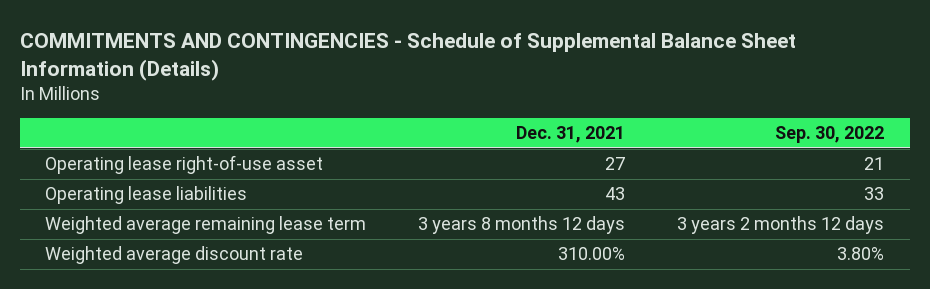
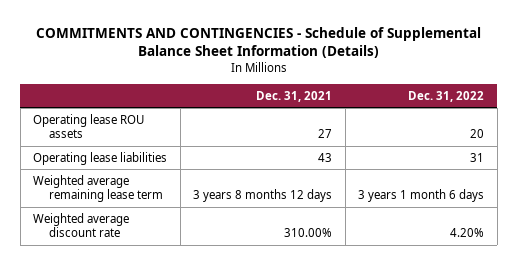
[775,126,885,144] Sep. 30, 2022 -> none
none -> [408,90,485,102] Dec. 31, 2022
[45,155,324,175] Operating lease right-of-use asset -> [33,113,145,139] Operating lease ROU assets

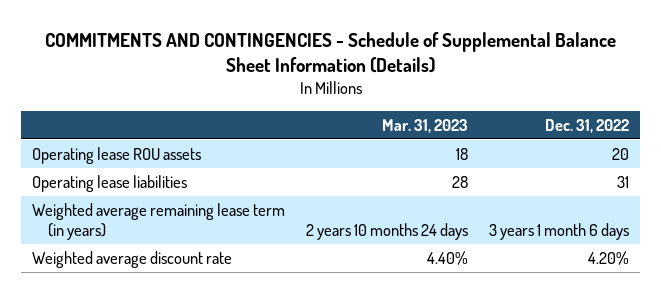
[256,90,333,102] Dec. 31, 2021 -> none
none -> [382,118,469,133] Mar. 31, 2023
[33,174,164,203] Weighted average remaining lease term -> [31,203,285,240] Weighted average remaining lease term (in years)

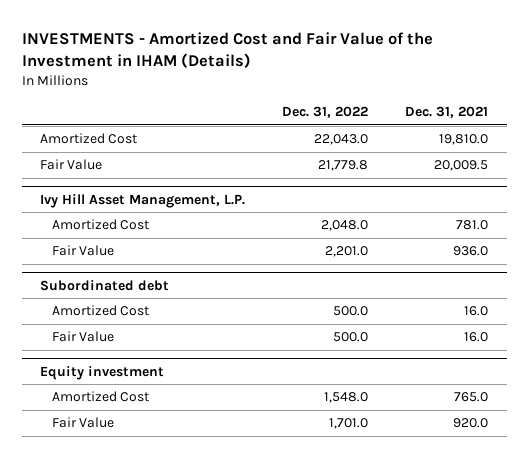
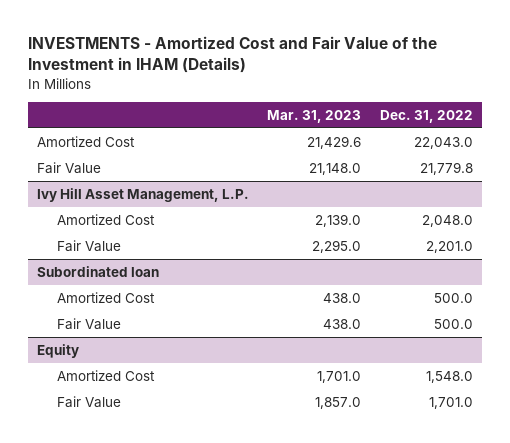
[405,106,489,119] Dec. 31, 2021 -> none
none -> [267,110,362,124] Mar. 31, 2023
[40,279,170,291] Subordinated debt -> [36,265,159,277] Subordinated loan
[40,365,165,380] Equity investment -> [36,343,79,358] Equity

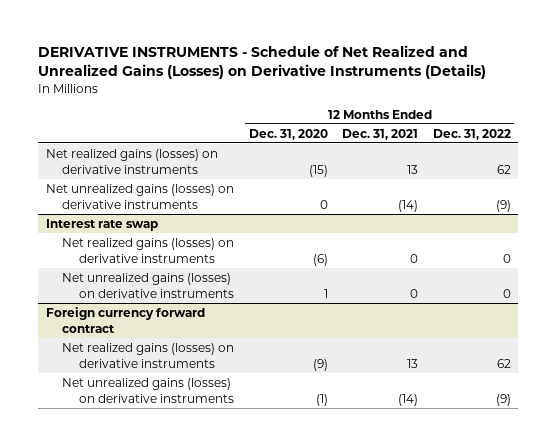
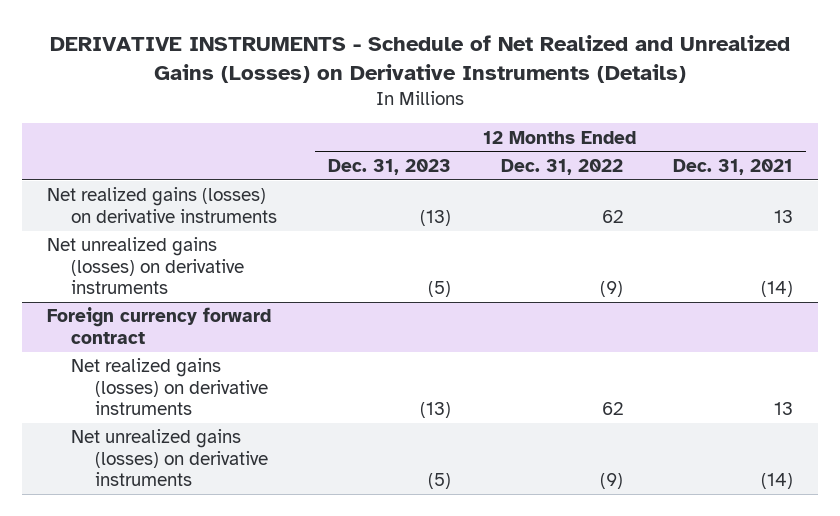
[248,128,328,140] Dec. 31, 2020 -> none
none -> [327,158,451,175] Dec. 31, 2023
[45,218,158,231] Interest rate swap -> none
[62,237,235,263] Net realized gains (losses) on derivative instruments -> none
[62,272,235,298] Net unrealized gains (losses) on derivative instruments -> none

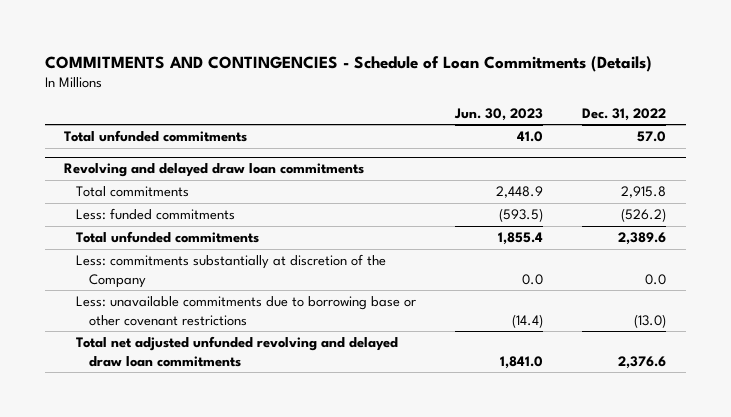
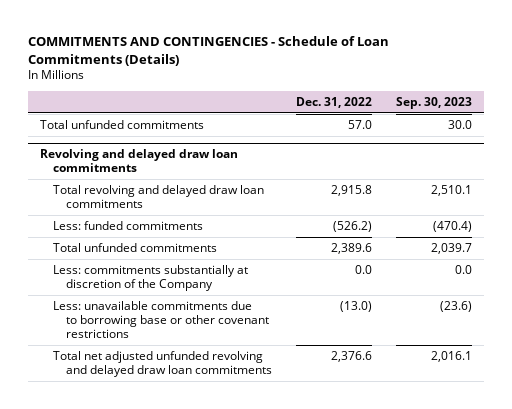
[454,107,544,121] Jun. 30, 2023 -> none
none -> [395,96,472,109] Sep. 30, 2023
[76,186,190,198] Total commitments -> [52,185,264,209] Total revolving and delayed draw loan commitments

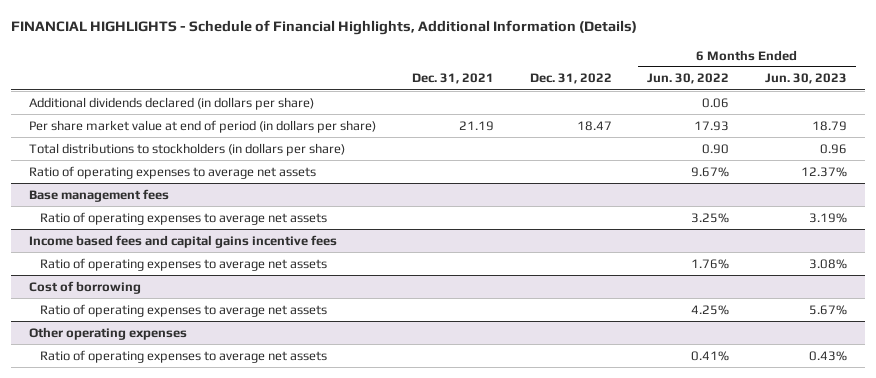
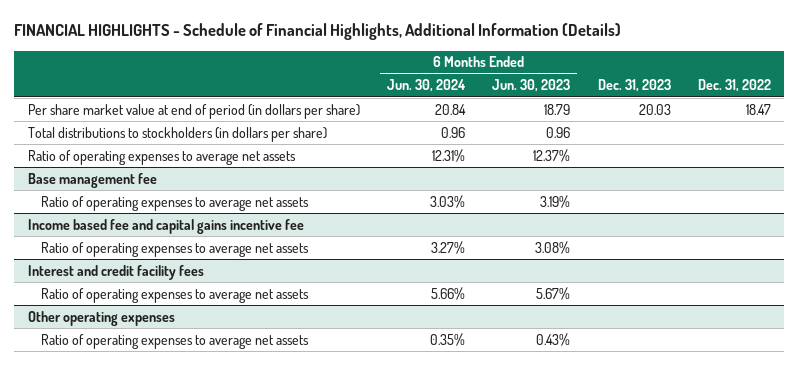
[411,73,494,85] Dec. 31, 2021 -> none
[647,73,730,85] Jun. 30, 2022 -> none
none -> [387,79,467,93] Jun. 30, 2024
none -> [597,79,671,93] Dec. 31, 2023
[29,96,315,110] Additional dividends declared (in dollars per share) -> none
[29,188,170,202] Base management fees -> [27,172,157,188] Base management fee
[29,234,338,248] Income based fees and capital gains incentive fees -> [27,218,304,234] Income based fee and capital gains incentive fee
[29,280,142,294] Cost of borrowing -> none
none -> [27,264,204,280] Interest and credit facility fees

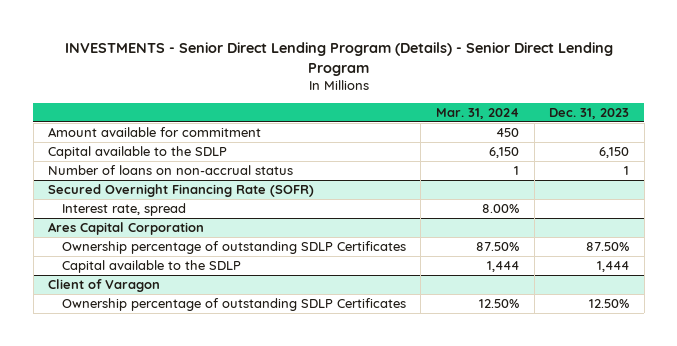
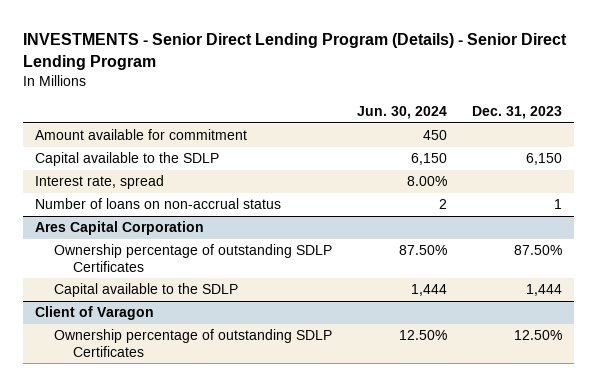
[435,107,519,119] Mar. 31, 2024 -> none
none -> [357,105,448,119] Jun. 30, 2024
[48,183,315,197] Secured Overnight Financing Rate (SOFR) -> none
[48,164,294,175] Number of loans on non-accrual status -> [35,198,282,210] Number of loans on non-accrual status

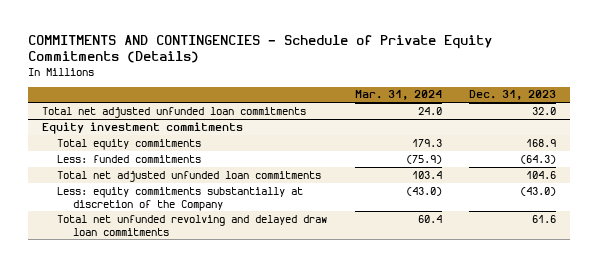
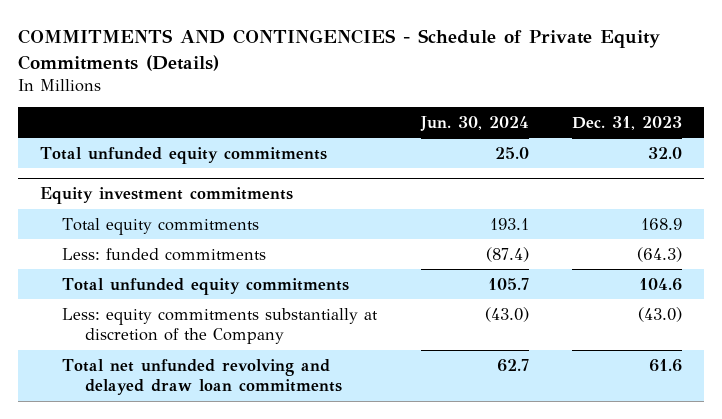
[354,90,442,101] Mar. 31, 2024 -> none
none -> [419,115,529,131] Jun. 30, 2024
[41,106,306,118] Total net adjusted unfunded loan commitments -> [39,146,327,164] Total unfunded equity commitments
[57,170,322,182] Total net adjusted unfunded loan commitments -> [62,277,350,295] Total unfunded equity commitments

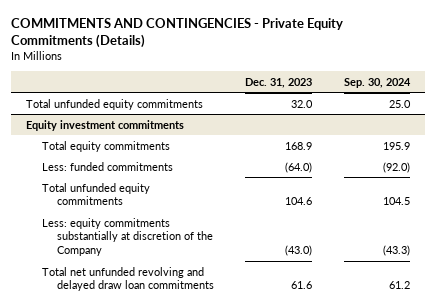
[17,29,660,71] COMMITMENTS AND CONTINGENCIES - Schedule of Private Equity Commitments (Details) -> [10,17,343,49] COMMITMENTS AND CONTINGENCIES - Private Equity Commitments (Details)
[419,115,529,131] Jun. 30, 2024 -> none
none -> [343,77,411,88] Sep. 30, 2024
[637,246,683,262] (64.3) -> [285,161,313,173] (64.0)

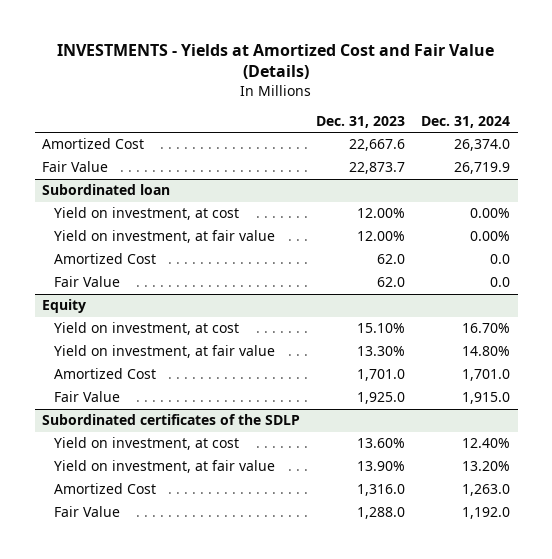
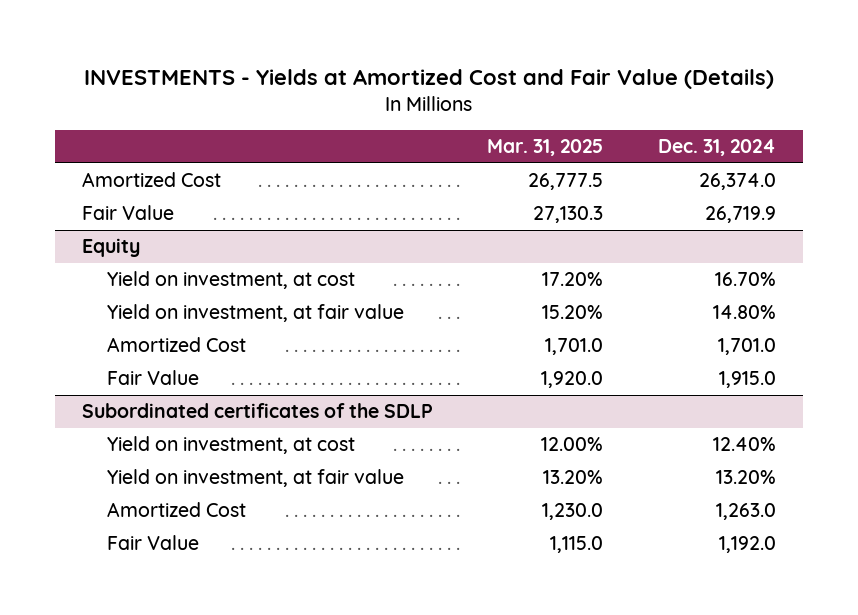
[316,116,406,129] Dec. 31, 2023 -> none
none -> [487,139,604,157] Mar. 31, 2025
[42,184,171,196] Subordinated loan -> none
[54,207,240,221] Yield on investment, at cost -> none
[54,230,276,244] Yield on investment, at fair value -> none
[54,253,157,265] Amortized Cost -> none
[54,276,121,288] Fair Value -> none

